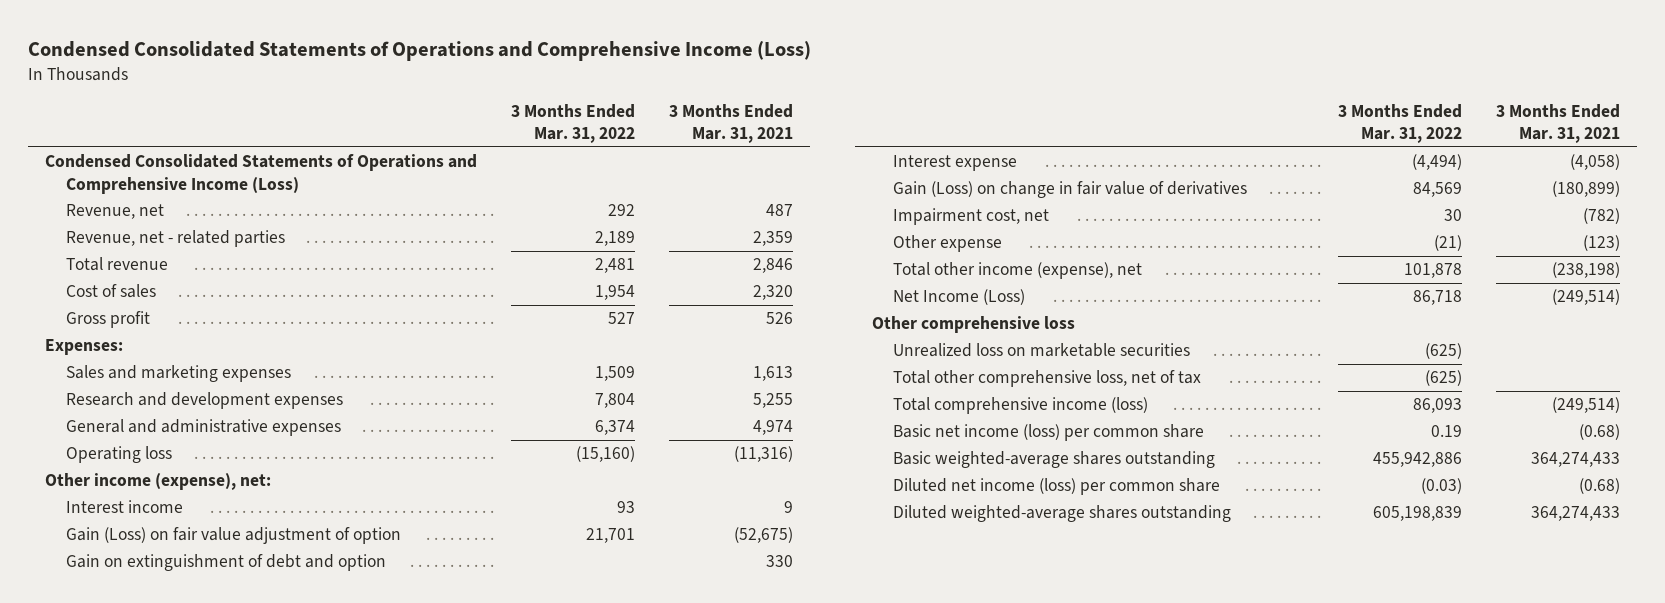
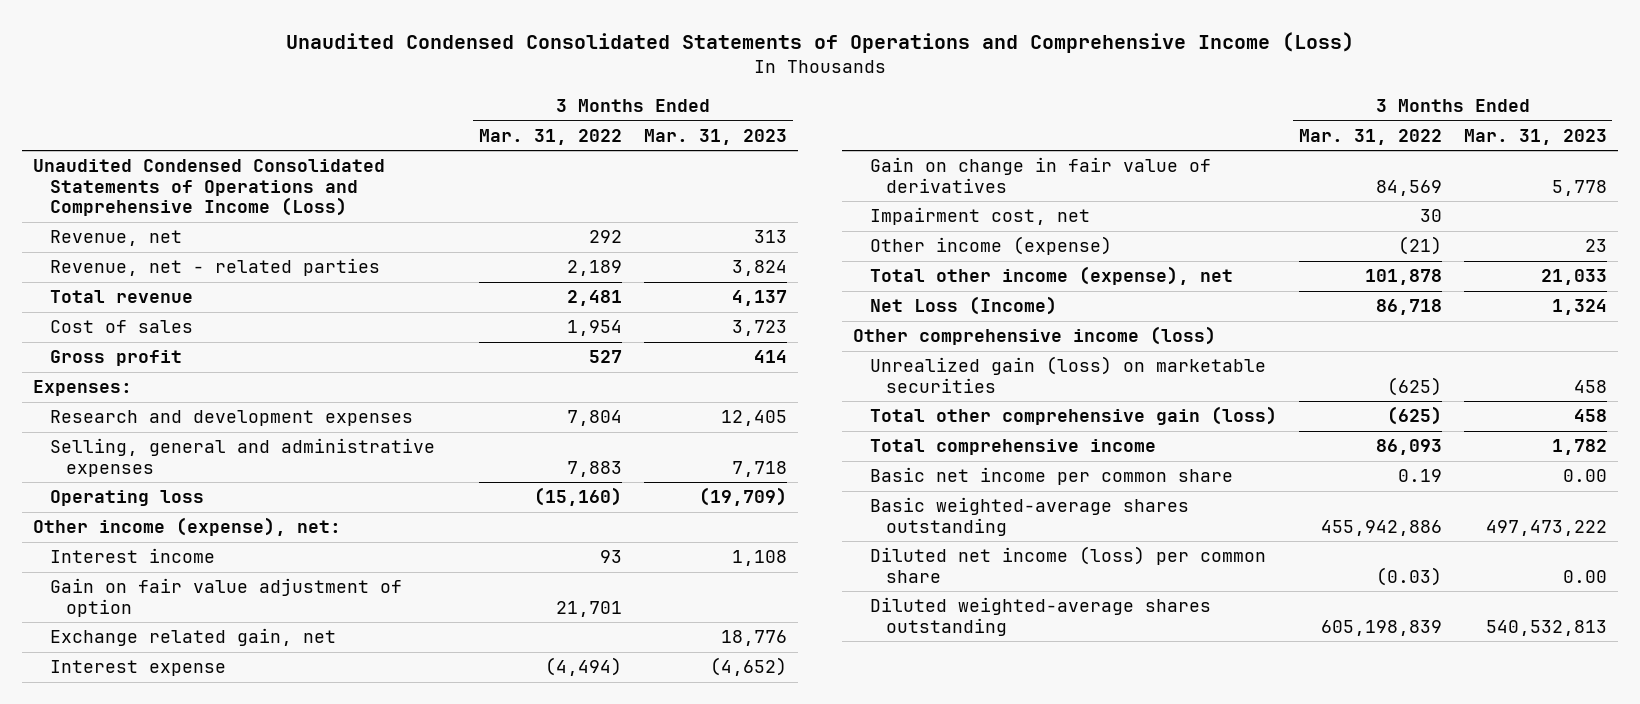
[28,40,812,61] Condensed Consolidated Statements of Operations and Comprehensive Income (Loss) -> [285,32,1354,54] Unaudited Condensed Consolidated Statements of Operations and Comprehensive Income (Loss)
[669,103,794,143] 3 Months Ended Mar. 31, 2021 -> none
none -> [643,128,787,145] Mar. 31, 2023
[45,154,478,194] Condensed Consolidated Statements of Operations and Comprehensive Income (Loss) -> [32,159,385,217] Unaudited Condensed Consolidated Statements of Operations and Comprehensive Income (Loss)
[66,365,292,383] Sales and marketing expenses -> none
[66,419,342,437] General and administrative expenses -> [49,438,435,477] Selling, general and administrative expenses
[595,420,636,436] 6,374 -> [566,460,622,477] 7,883
[66,554,387,572] Gain on extinguishment of debt and option -> none
[66,527,402,545] Gain (Loss) on fair value adjustment of option -> [49,578,402,617] Gain on fair value adjustment of option
none -> [49,628,336,647] Exchange related gain, net
[892,181,1247,199] Gain (Loss) on change in fair value of derivatives -> [869,157,1211,193] Gain on change in fair value of derivatives
[892,235,1002,253] Other expense -> [869,236,1112,256] Other income (expense)
[892,289,1025,306] Net Income (Loss) -> [869,296,1057,316] Net Loss (Income)
[871,316,1075,334] Other comprehensive loss -> [852,326,1216,346] Other comprehensive income (loss)
[892,343,1190,358] Unrealized loss on marketable securities -> [869,356,1266,393] Unrealized gain (loss) on marketable securities
[892,370,1201,388] Total other comprehensive loss, net of tax -> [869,406,1277,426] Total other comprehensive gain (loss)
[892,397,1148,415] Total comprehensive income (loss) -> [869,439,1156,456] Total comprehensive income
[892,424,1204,442] Basic net income (loss) per common share -> [869,467,1233,486] Basic net income per common share

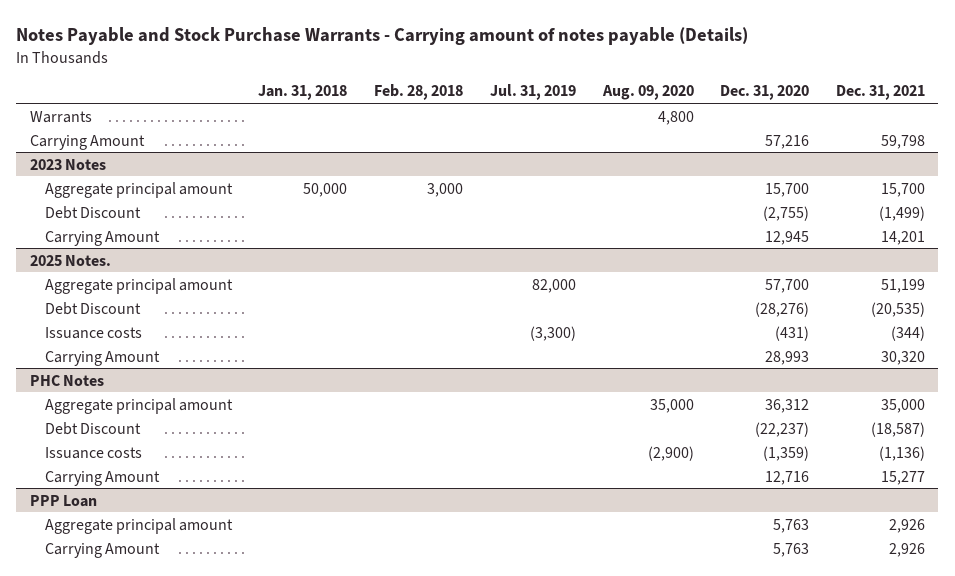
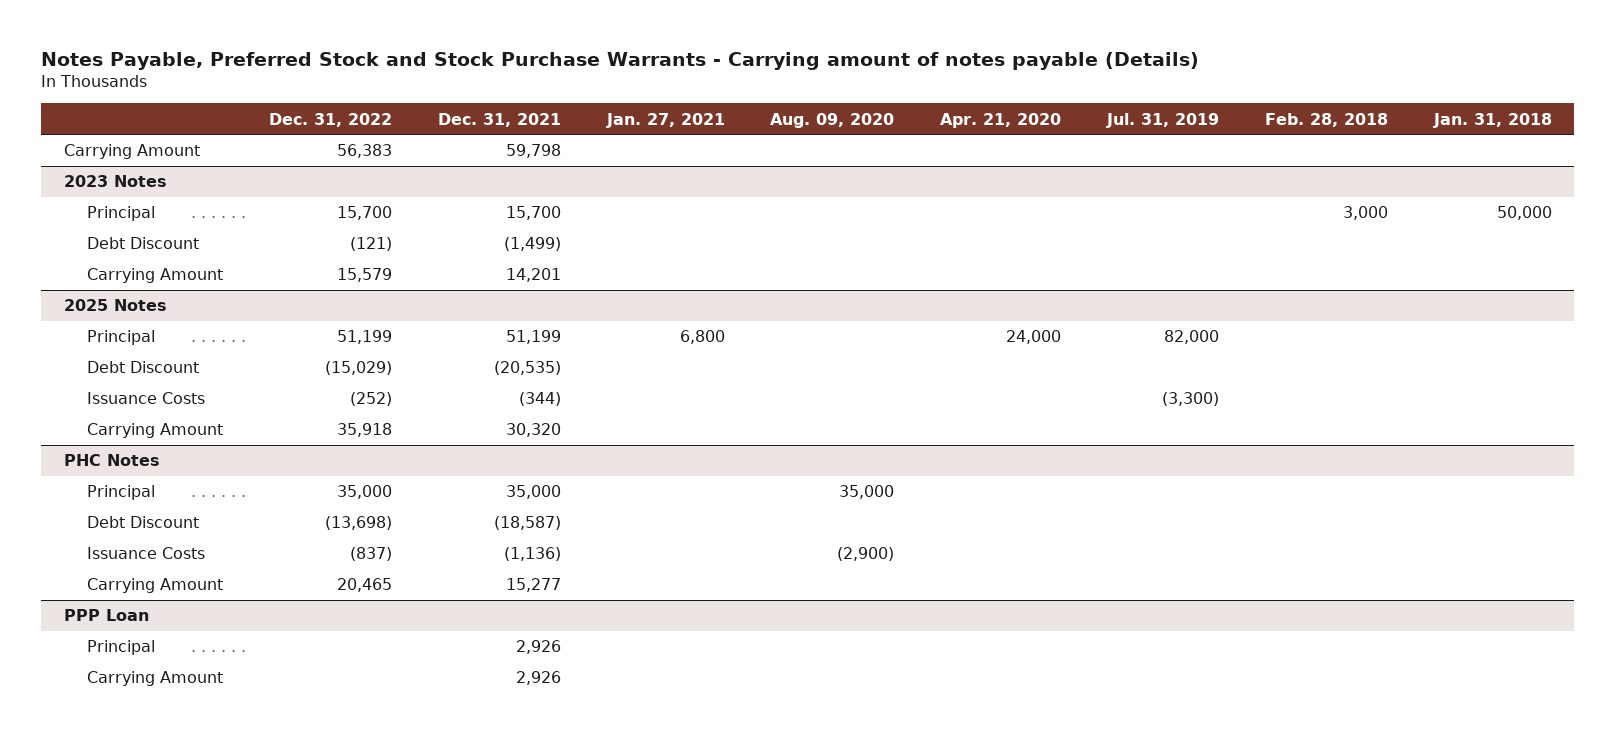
[16,27,749,46] Notes Payable and Stock Purchase Warrants - Carrying amount of notes payable (Details) -> [40,51,1199,70] Notes Payable, Preferred Stock and Stock Purchase Warrants - Carrying amount of notes payable (Details)
[720,85,810,101] Dec. 31, 2020 -> none
none -> [269,112,393,127] Dec. 31, 2022
none -> [605,112,725,128] Jan. 27, 2021
none -> [940,112,1062,128] Apr. 21, 2020
[29,110,92,123] Warrants -> none
[44,181,233,198] Aggregate principal amount -> [87,206,156,222] Principal
[29,254,111,266] 2025 Notes. -> [63,299,167,312] 2025 Notes
[44,277,233,294] Aggregate principal amount -> [87,330,156,346] Principal
[44,326,142,339] Issuance costs -> [87,392,206,405] Issuance Costs
[44,397,233,414] Aggregate principal amount -> [87,485,156,501] Principal
[44,446,142,459] Issuance costs -> [87,547,206,560] Issuance Costs
[44,517,233,534] Aggregate principal amount -> [87,640,156,656] Principal

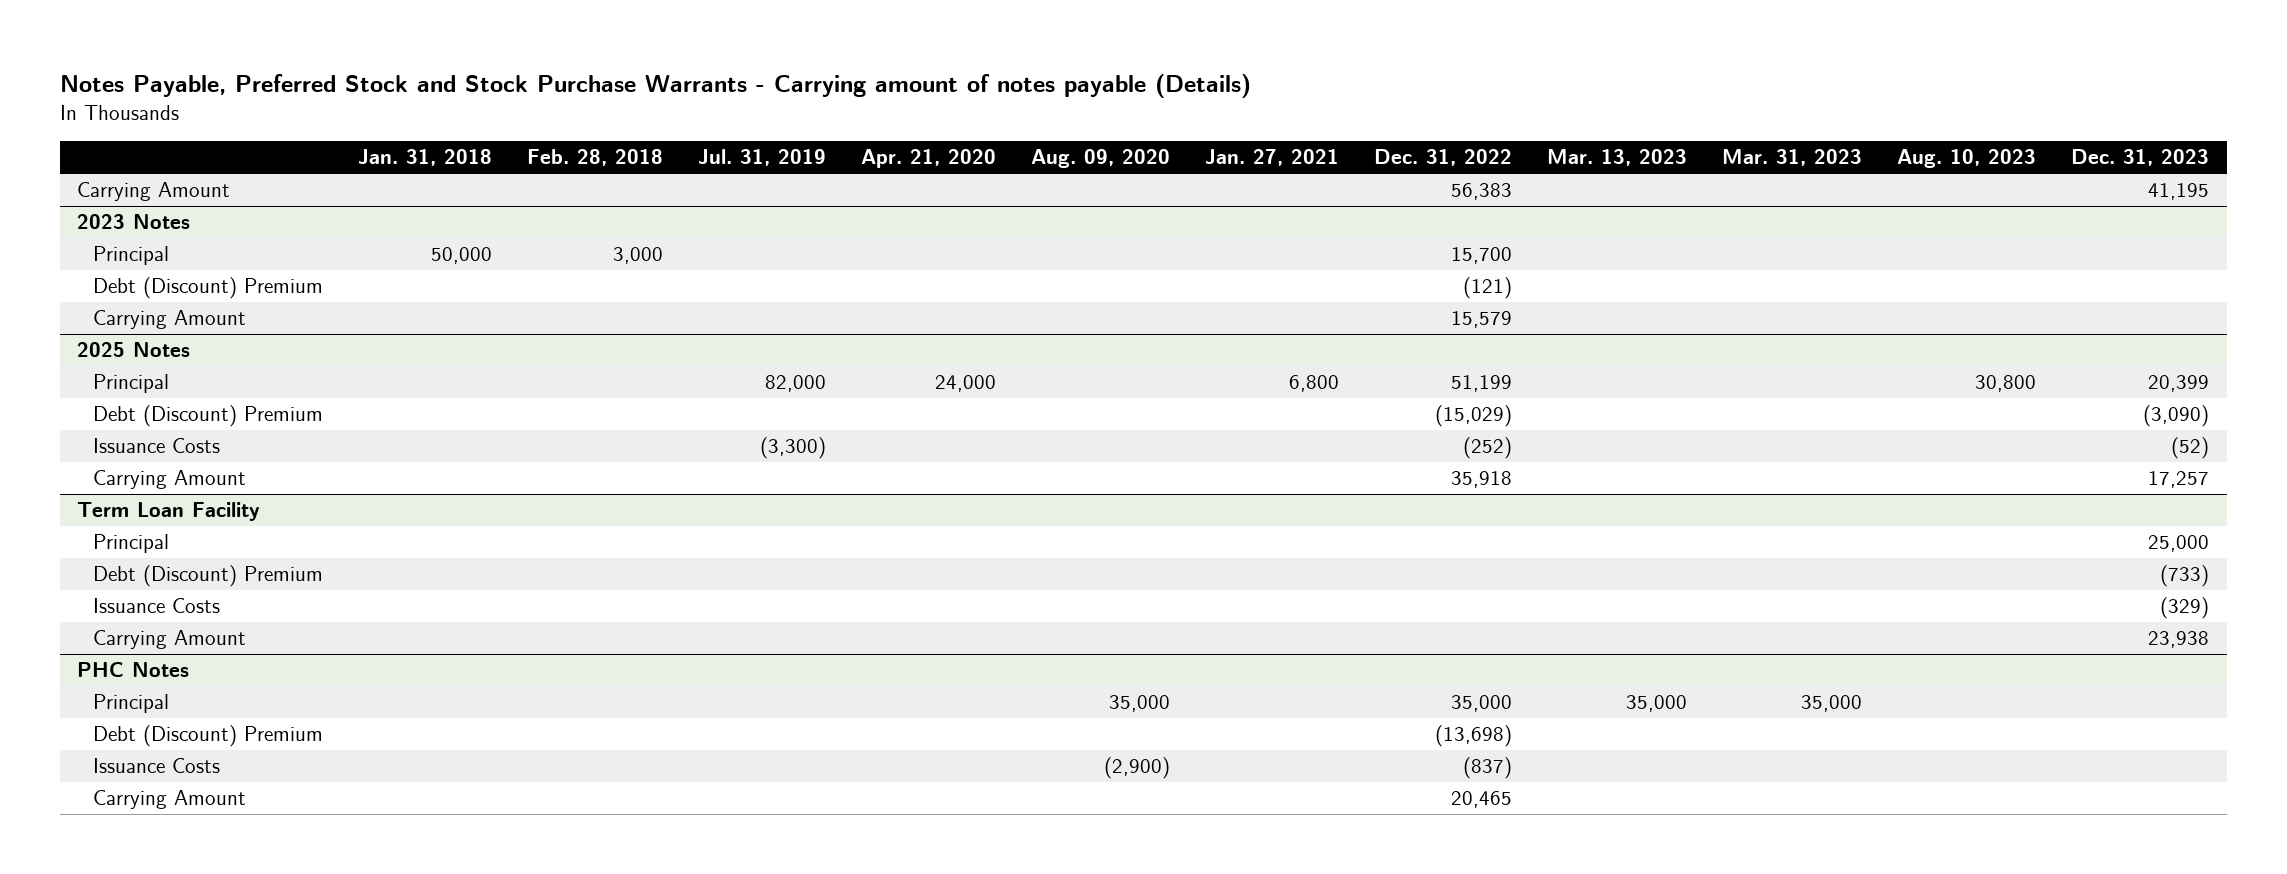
[437,112,561,127] Dec. 31, 2021 -> none
none -> [1547,149,1688,167] Mar. 13, 2023
none -> [1722,149,1863,167] Mar. 31, 2023
none -> [1897,149,2037,169] Aug. 10, 2023
none -> [2071,149,2210,167] Dec. 31, 2023
[87,237,200,250] Debt Discount -> [92,277,323,300] Debt (Discount) Premium
[87,361,200,374] Debt Discount -> [92,405,323,428] Debt (Discount) Premium
none -> [77,502,261,522] Term Loan Facility
none -> [92,534,169,554] Principal
none -> [92,565,323,588] Debt (Discount) Premium
none -> [92,598,220,614] Issuance Costs
none -> [92,630,246,650] Carrying Amount
[87,516,200,529] Debt Discount -> [92,725,323,748] Debt (Discount) Premium
[63,609,149,622] PPP Loan -> none
[87,640,156,656] Principal -> none
[87,671,224,687] Carrying Amount -> none

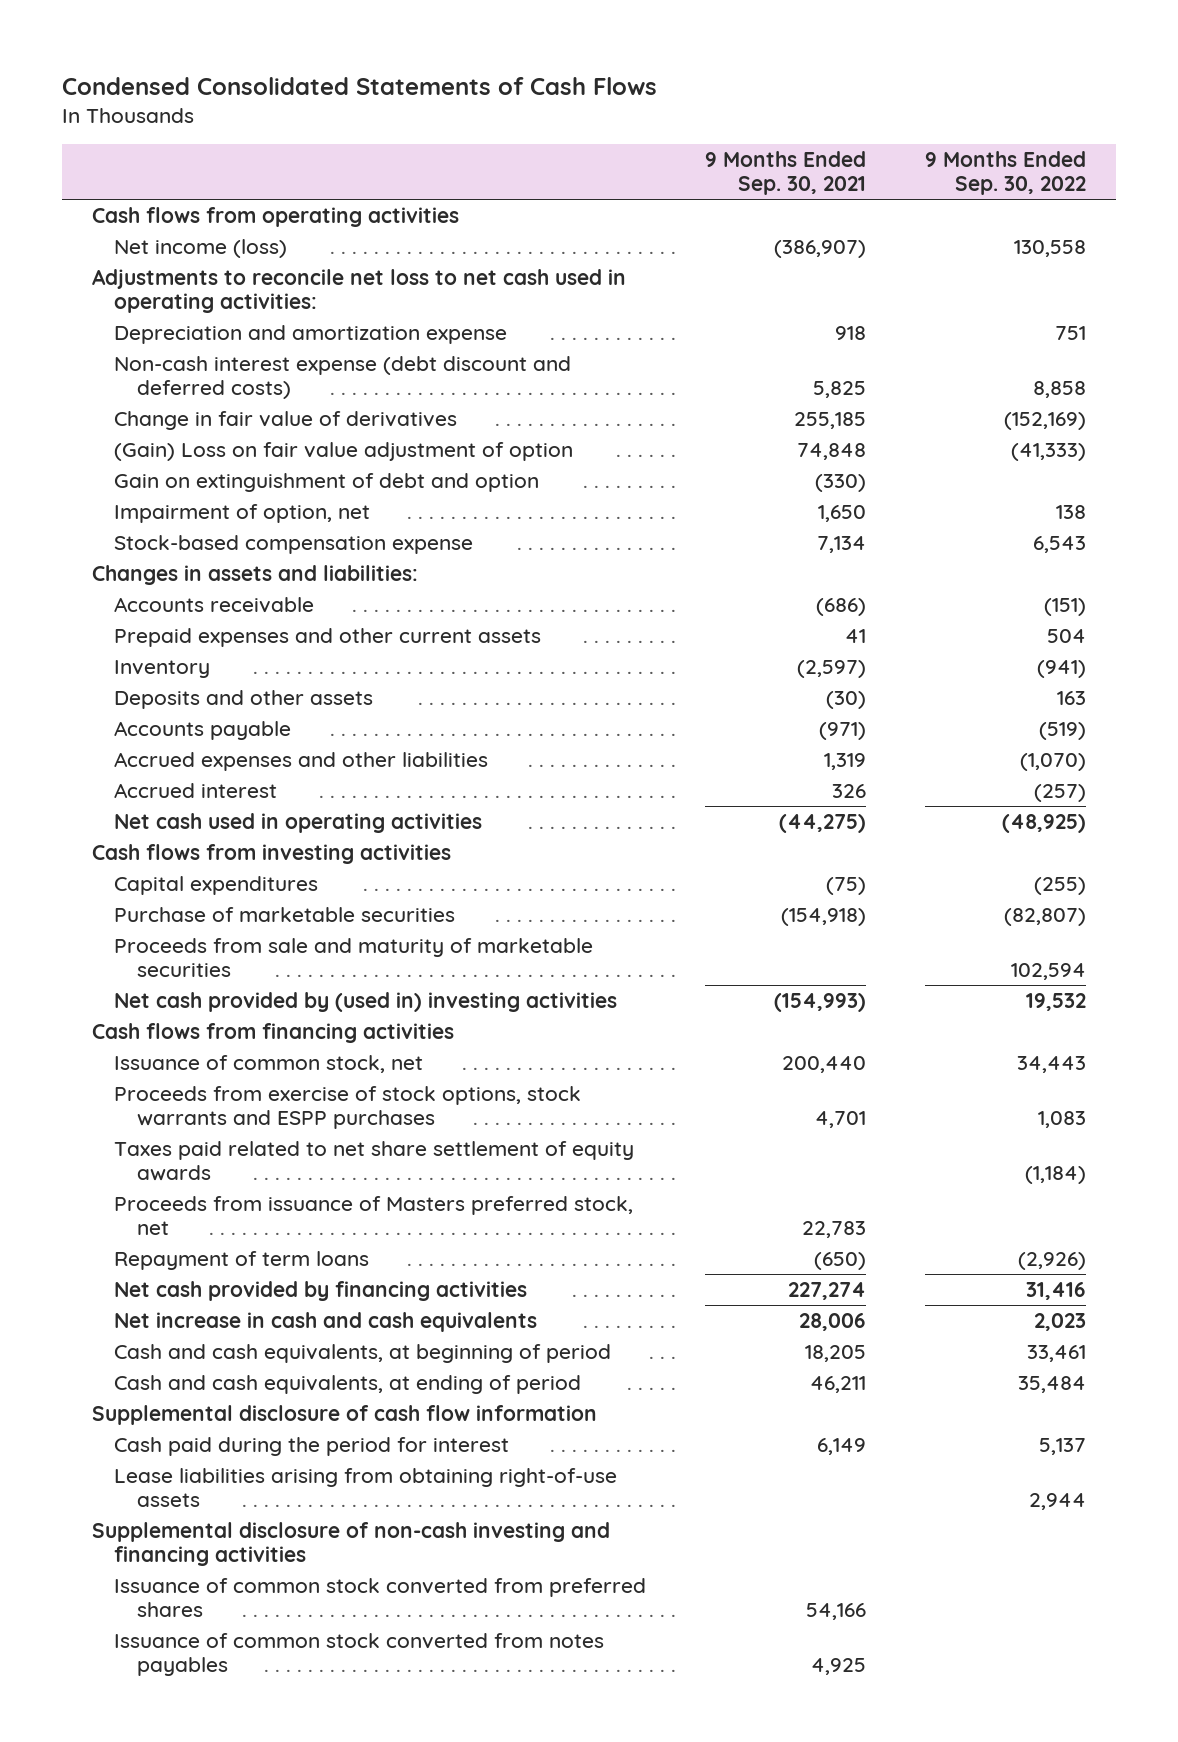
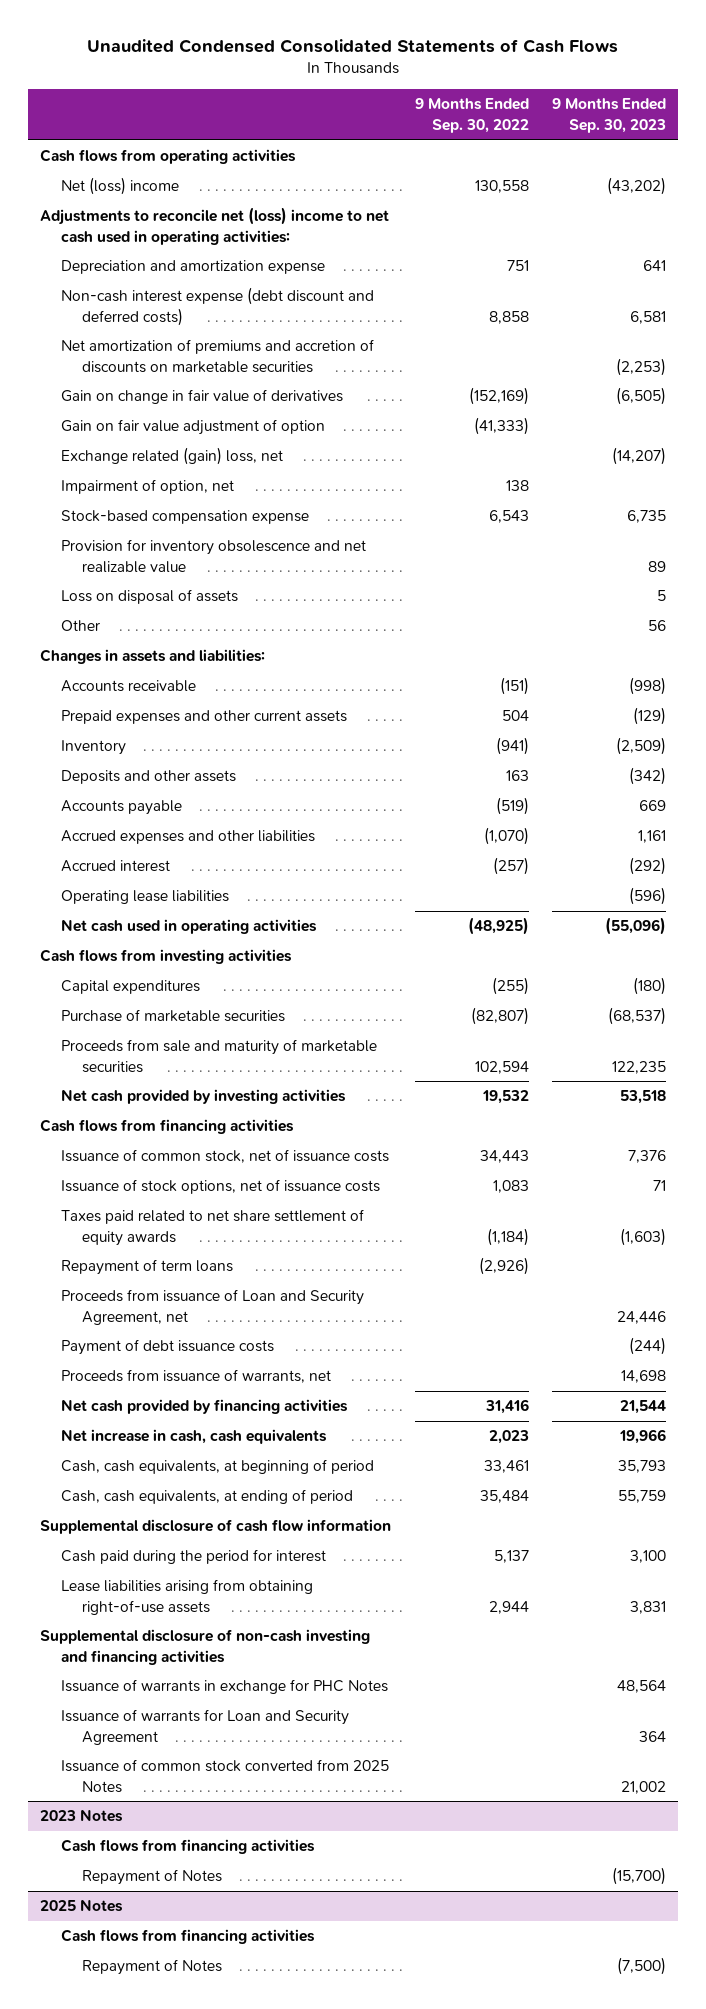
[62,76,658,95] Condensed Consolidated Statements of Cash Flows -> [87,39,619,54] Unaudited Condensed Consolidated Statements of Cash Flows
[705,150,867,196] 9 Months Ended Sep. 30, 2021 -> none
none -> [552,98,667,133] 9 Months Ended Sep. 30, 2023
[114,238,288,258] Net income (loss) -> [60,177,179,196] Net (loss) income
[91,268,626,314] Adjustments to reconcile net loss to net cash used in operating activities: -> [39,207,389,245] Adjustments to reconcile net (loss) income to net cash used in operating activities:
[114,472,540,492] Gain on extinguishment of debt and option -> none
none -> [60,339,374,373] Net amortization of premiums and accretion of discounts on marketable securities
[114,410,458,430] Change in fair value of derivatives -> [60,389,343,405] Gain on change in fair value of derivatives
[114,441,574,461] (Gain) Loss on fair value adjustment of option -> [60,419,325,436] Gain on fair value adjustment of option
none -> [60,447,283,466] Exchange related (gain) loss, net
none -> [60,539,366,573] Provision for inventory obsolescence and net realizable value
none -> [60,589,238,605] Loss on disposal of assets
none -> [60,620,100,632] Other
none -> [60,890,229,905] Operating lease liabilities
[114,991,618,1012] Net cash provided by (used in) investing activities -> [60,1089,346,1105] Net cash provided by investing activities
[114,1054,424,1073] Issuance of common stock, net -> [60,1149,389,1164] Issuance of common stock, net of issuance costs
[114,1085,582,1130] Proceeds from exercise of stock options, stock warrants and ESPP purchases -> [60,1179,380,1195] Issuance of stock options, net of issuance costs
[114,1195,634,1236] Proceeds from issuance of Masters preferred stock, net -> none
none -> [60,1289,364,1325] Proceeds from issuance of Loan and Security Agreement, net
none -> [60,1339,274,1356] Payment of debt issuance costs
none -> [60,1369,331,1384] Proceeds from issuance of warrants, net
[114,1311,538,1332] Net increase in cash and cash equivalents -> [60,1429,327,1445] Net increase in cash, cash equivalents
[114,1343,612,1363] Cash and cash equivalents, at beginning of period -> [60,1459,374,1475] Cash, cash equivalents, at beginning of period
[114,1374,582,1394] Cash and cash equivalents, at ending of period -> [60,1489,353,1505] Cash, cash equivalents, at ending of period
[114,1577,647,1618] Issuance of common stock converted from preferred shares -> none
none -> [60,1679,388,1695] Issuance of warrants in exchange for PHC Notes
none -> [60,1709,349,1745] Issuance of warrants for Loan and Security Agreement
[114,1632,605,1677] Issuance of common stock converted from notes payables -> [60,1759,389,1793] Issuance of common stock converted from 2025 Notes
none -> [39,1810,123,1823] 2023 Notes
none -> [60,1839,315,1855] Cash flows from financing activities
none -> [81,1869,222,1886] Repayment of Notes
none -> [39,1900,123,1913] 2025 Notes
none -> [60,1929,315,1945] Cash flows from financing activities
none -> [81,1959,222,1976] Repayment of Notes

